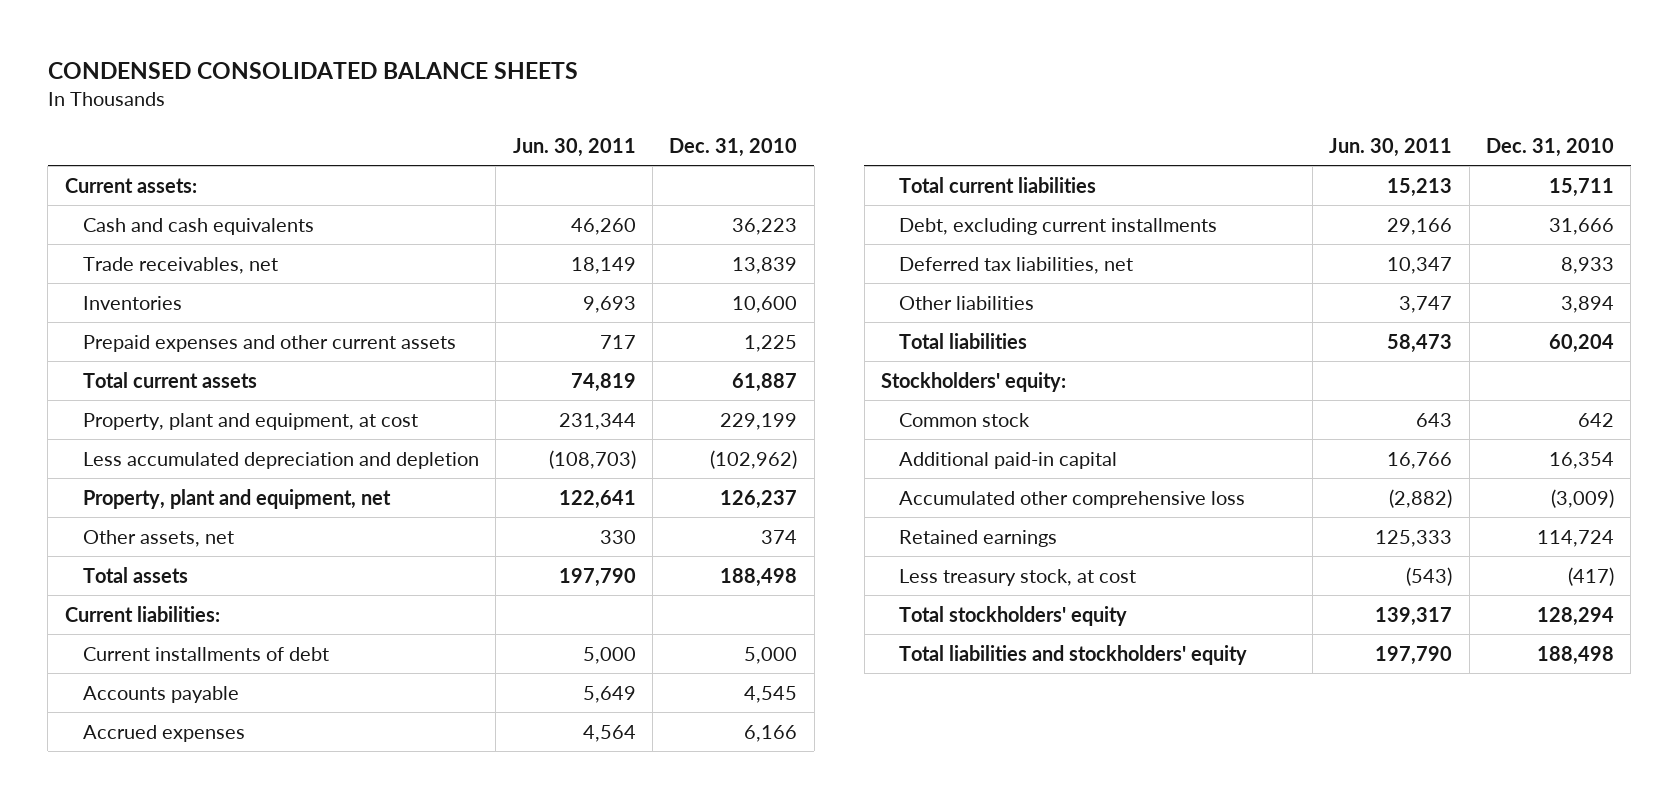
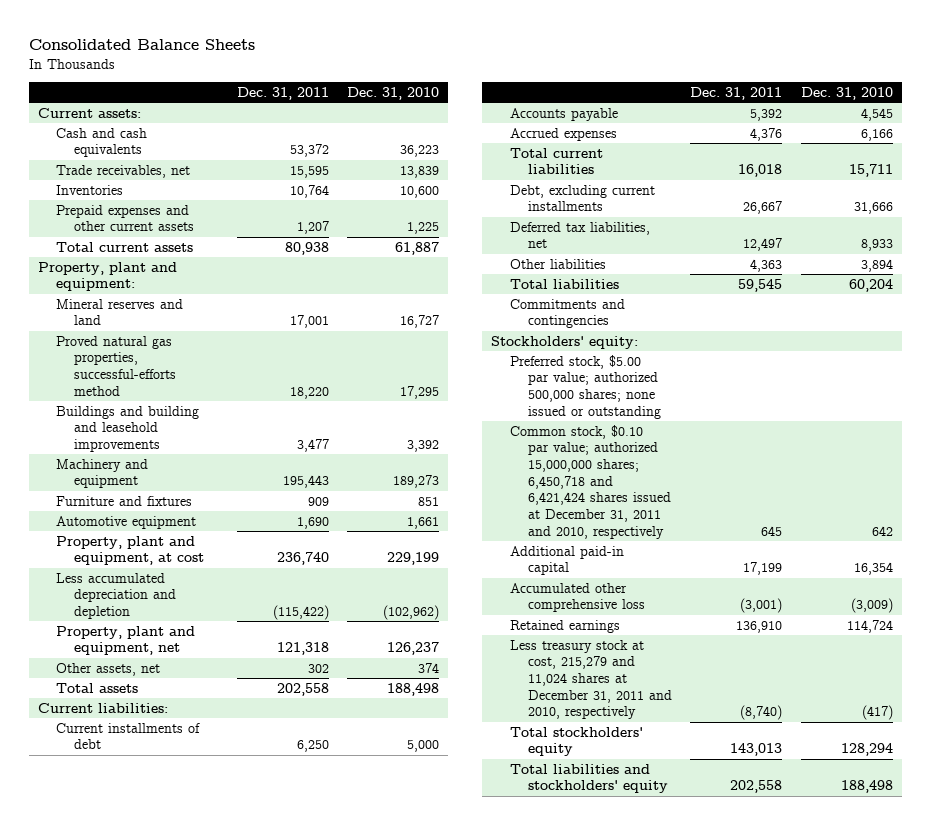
[47,61,578,79] CONDENSED CONSOLIDATED BALANCE SHEETS -> [28,39,255,51] Consolidated Balance Sheets
[512,137,636,157] Jun. 30, 2011 -> none
none -> [236,87,329,101] Dec. 31, 2011
none -> [37,261,177,292] Property, plant and equipment:
none -> [56,298,184,326] Mineral reserves and land
none -> [56,335,177,396] Proved natural gas properties, successful-efforts method
none -> [56,405,200,453] Buildings and building and leasehold improvements
none -> [56,458,149,489] Machinery and equipment
none -> [56,495,193,506] Furniture and fixtures
none -> [56,515,197,529] Automotive equipment
none -> [509,298,625,329] Commitments and contingencies
none -> [509,354,662,419] Preferred stock, $5.00 par value; authorized 500,000 shares; none issued or outstanding
[899,412,1031,427] Common stock -> [509,424,672,539] Common stock, $0.10 par value; authorized 15,000,000 shares; 6,450,718 and 6,421,424 shares issued at December 31, 2011 and 2010, respectively
[899,568,1137,586] Less treasury stock, at cost -> [509,639,673,720] Less treasury stock at cost, 215,279 and 11,024 shares at December 31, 2011 and 2010, respectively

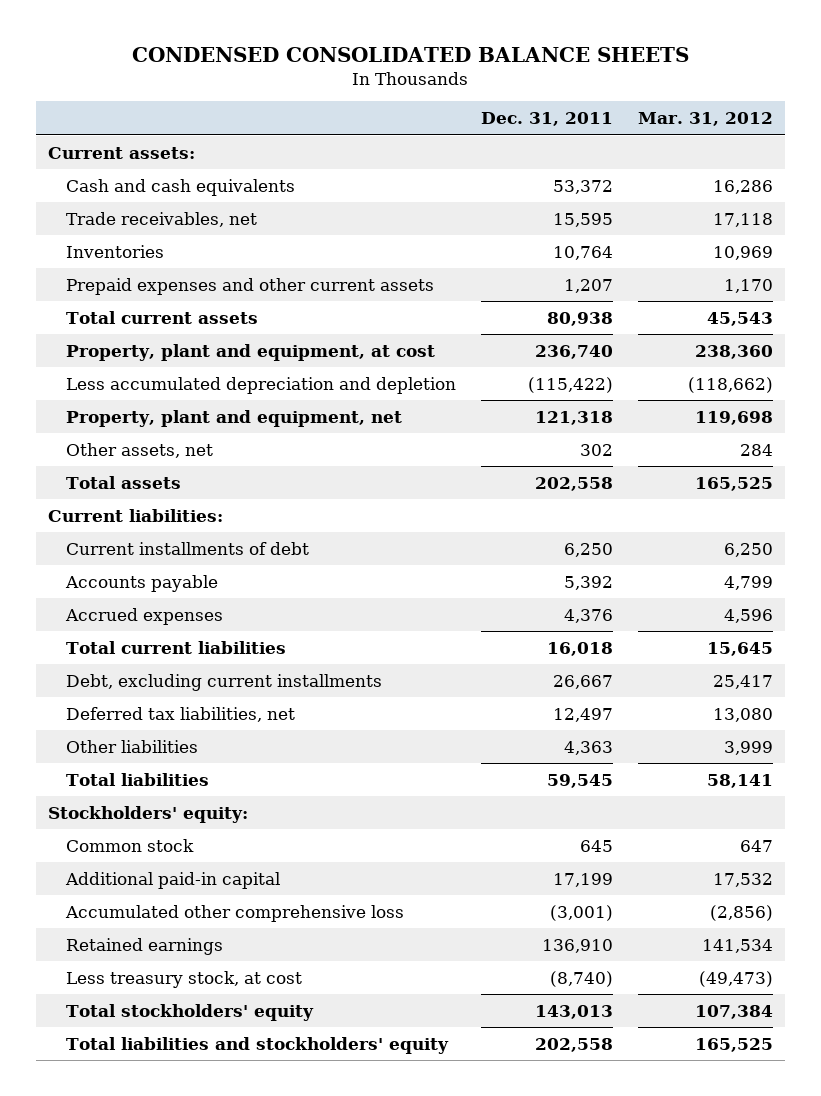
[28,39,255,51] Consolidated Balance Sheets -> [132,46,690,62] CONDENSED CONSOLIDATED BALANCE SHEETS
[346,87,439,101] Dec. 31, 2010 -> none
none -> [637,112,773,127] Mar. 31, 2012
[37,261,177,292] Property, plant and equipment: -> none
[56,298,184,326] Mineral reserves and land -> none
[56,335,177,396] Proved natural gas properties, successful-efforts method -> none
[56,405,200,453] Buildings and building and leasehold improvements -> none
[56,458,149,489] Machinery and equipment -> none
[56,495,193,506] Furniture and fixtures -> none
[56,515,197,529] Automotive equipment -> none
[509,298,625,329] Commitments and contingencies -> none
[509,354,662,419] Preferred stock, $5.00 par value; authorized 500,000 shares; none issued or outstanding -> none
[509,424,672,539] Common stock, $0.10 par value; authorized 15,000,000 shares; 6,450,718 and 6,421,424 shares issued at December 31, 2011 and 2010, respectively -> [65,838,194,852] Common stock
[509,639,673,720] Less treasury stock at cost, 215,279 and 11,024 shares at December 31, 2011 and 2010, respectively -> [65,970,302,988] Less treasury stock, at cost

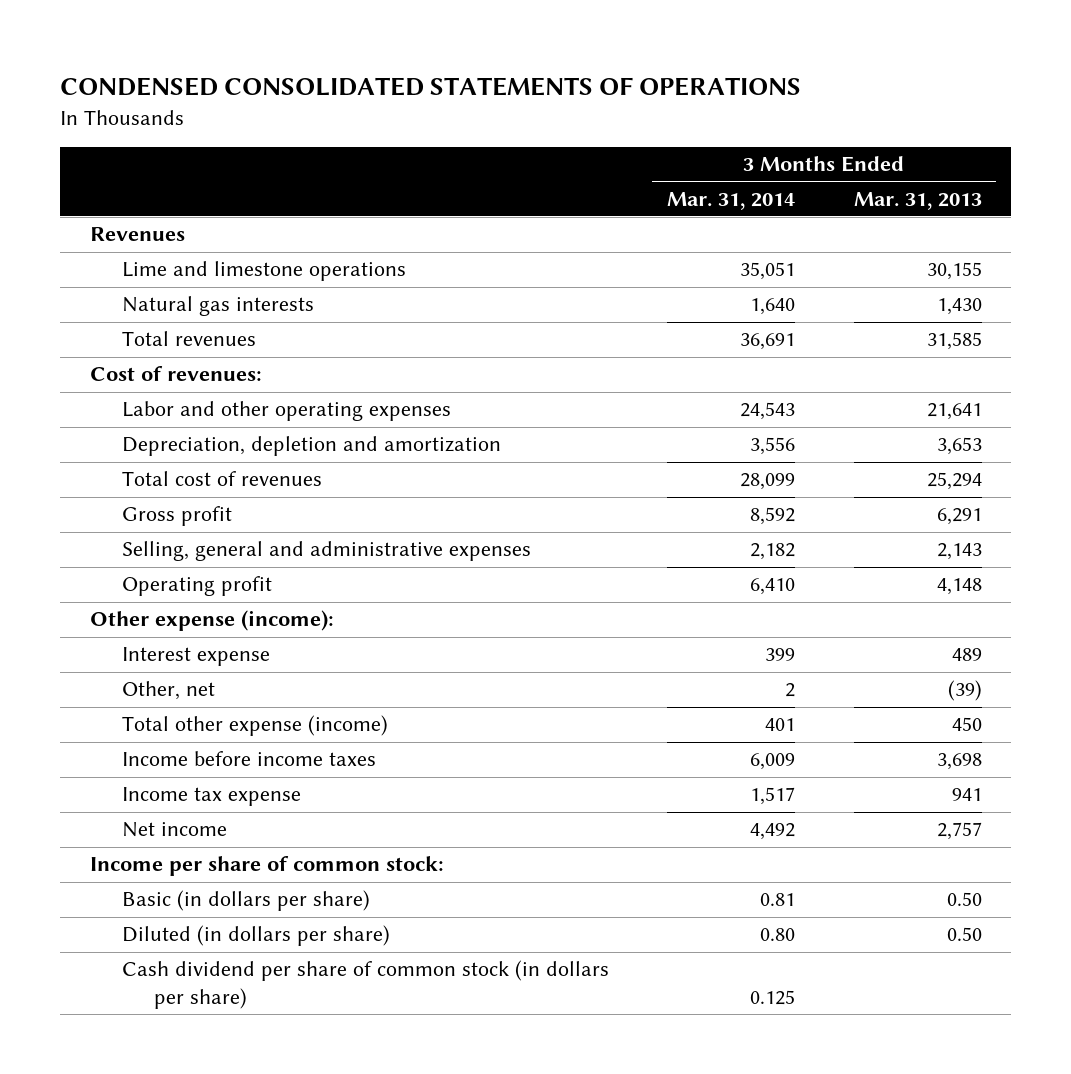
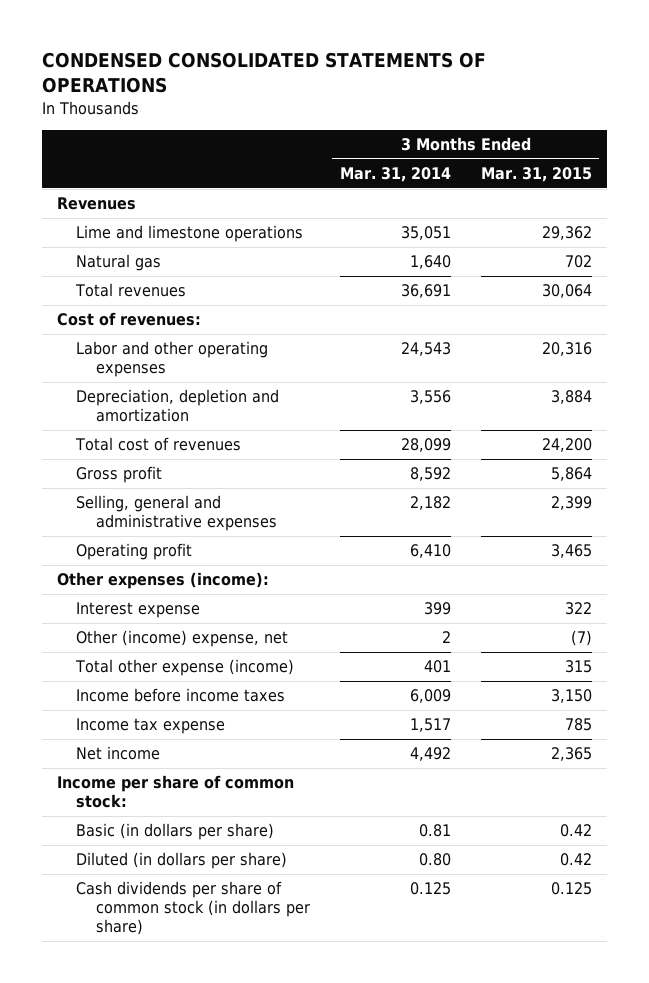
[853,191,982,210] Mar. 31, 2013 -> none
none -> [480,167,592,183] Mar. 31, 2015
[121,296,314,317] Natural gas interests -> [76,254,162,272] Natural gas
[89,610,334,632] Other expense (income): -> [57,572,270,590] Other expenses (income):
[121,681,215,701] Other, net -> [76,630,289,648] Other (income) expense, net
[121,960,609,1010] Cash dividend per share of common stock (in dollars per share) -> [76,881,310,936] Cash dividends per share of common stock (in dollars per share)

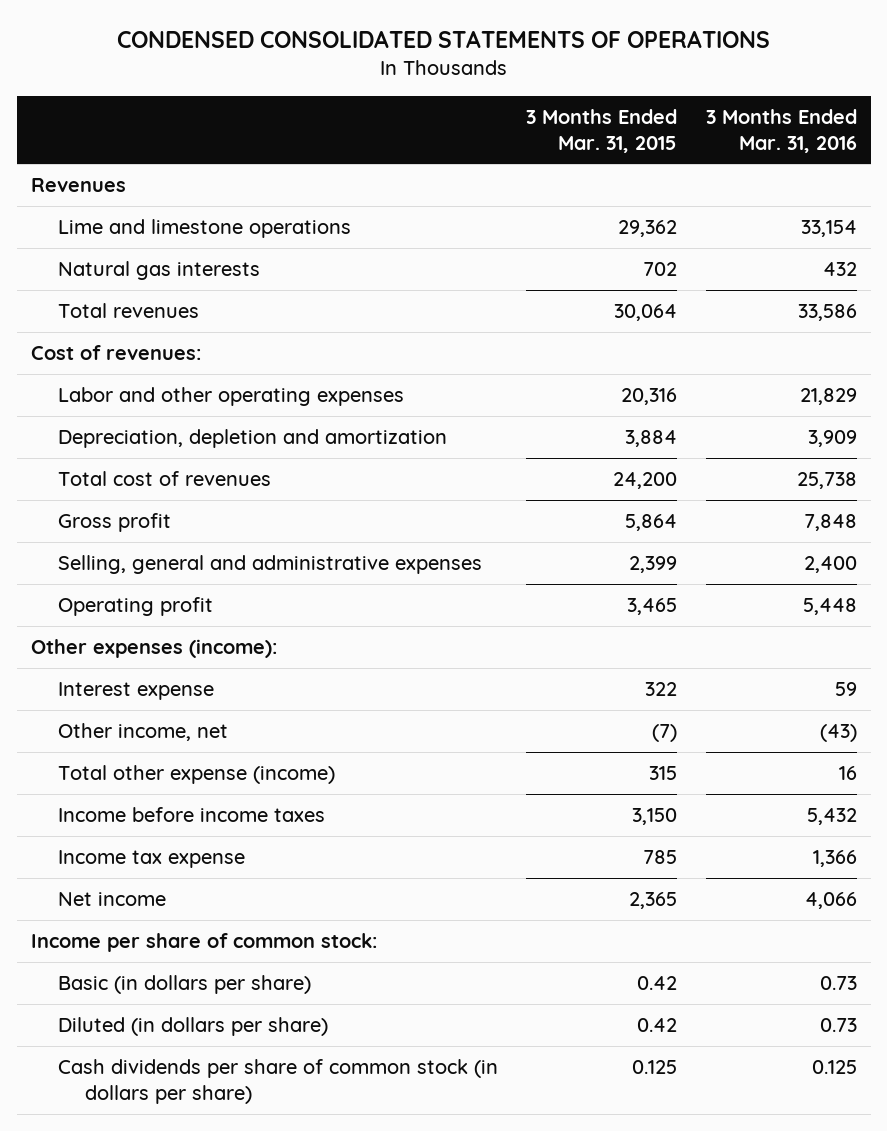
[339,167,451,183] Mar. 31, 2014 -> none
none -> [705,108,857,153] 3 Months Ended Mar. 31, 2016
[76,254,162,272] Natural gas -> [58,261,261,281] Natural gas interests
[76,630,289,648] Other (income) expense, net -> [58,723,229,742] Other income, net

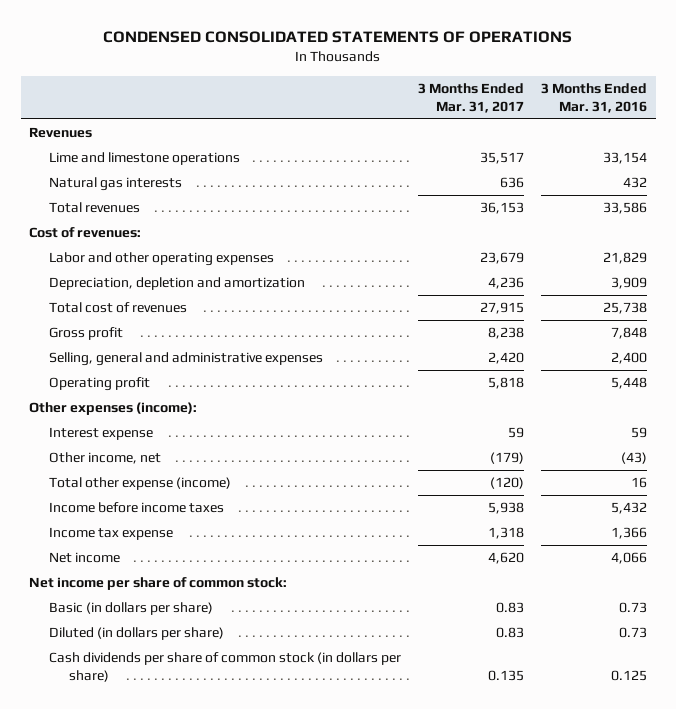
[526,108,678,153] 3 Months Ended Mar. 31, 2015 -> none
none -> [418,82,525,113] 3 Months Ended Mar. 31, 2017
[30,933,377,953] Income per share of common stock: -> [29,577,288,591] Net income per share of common stock:

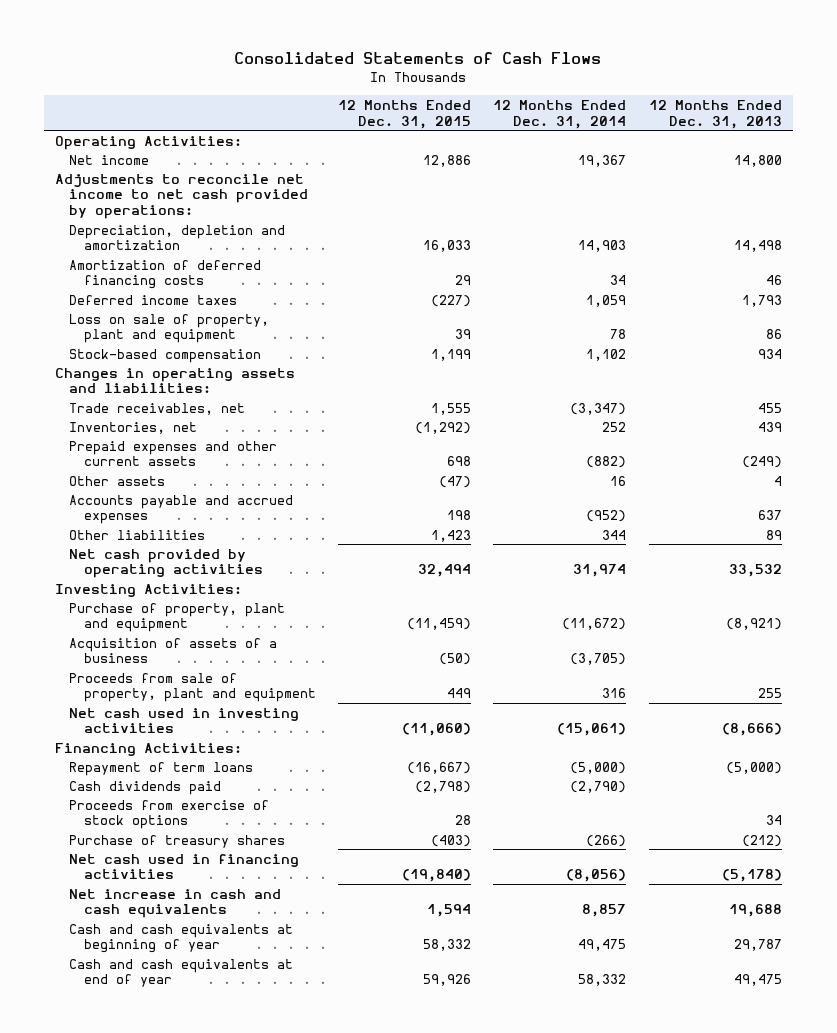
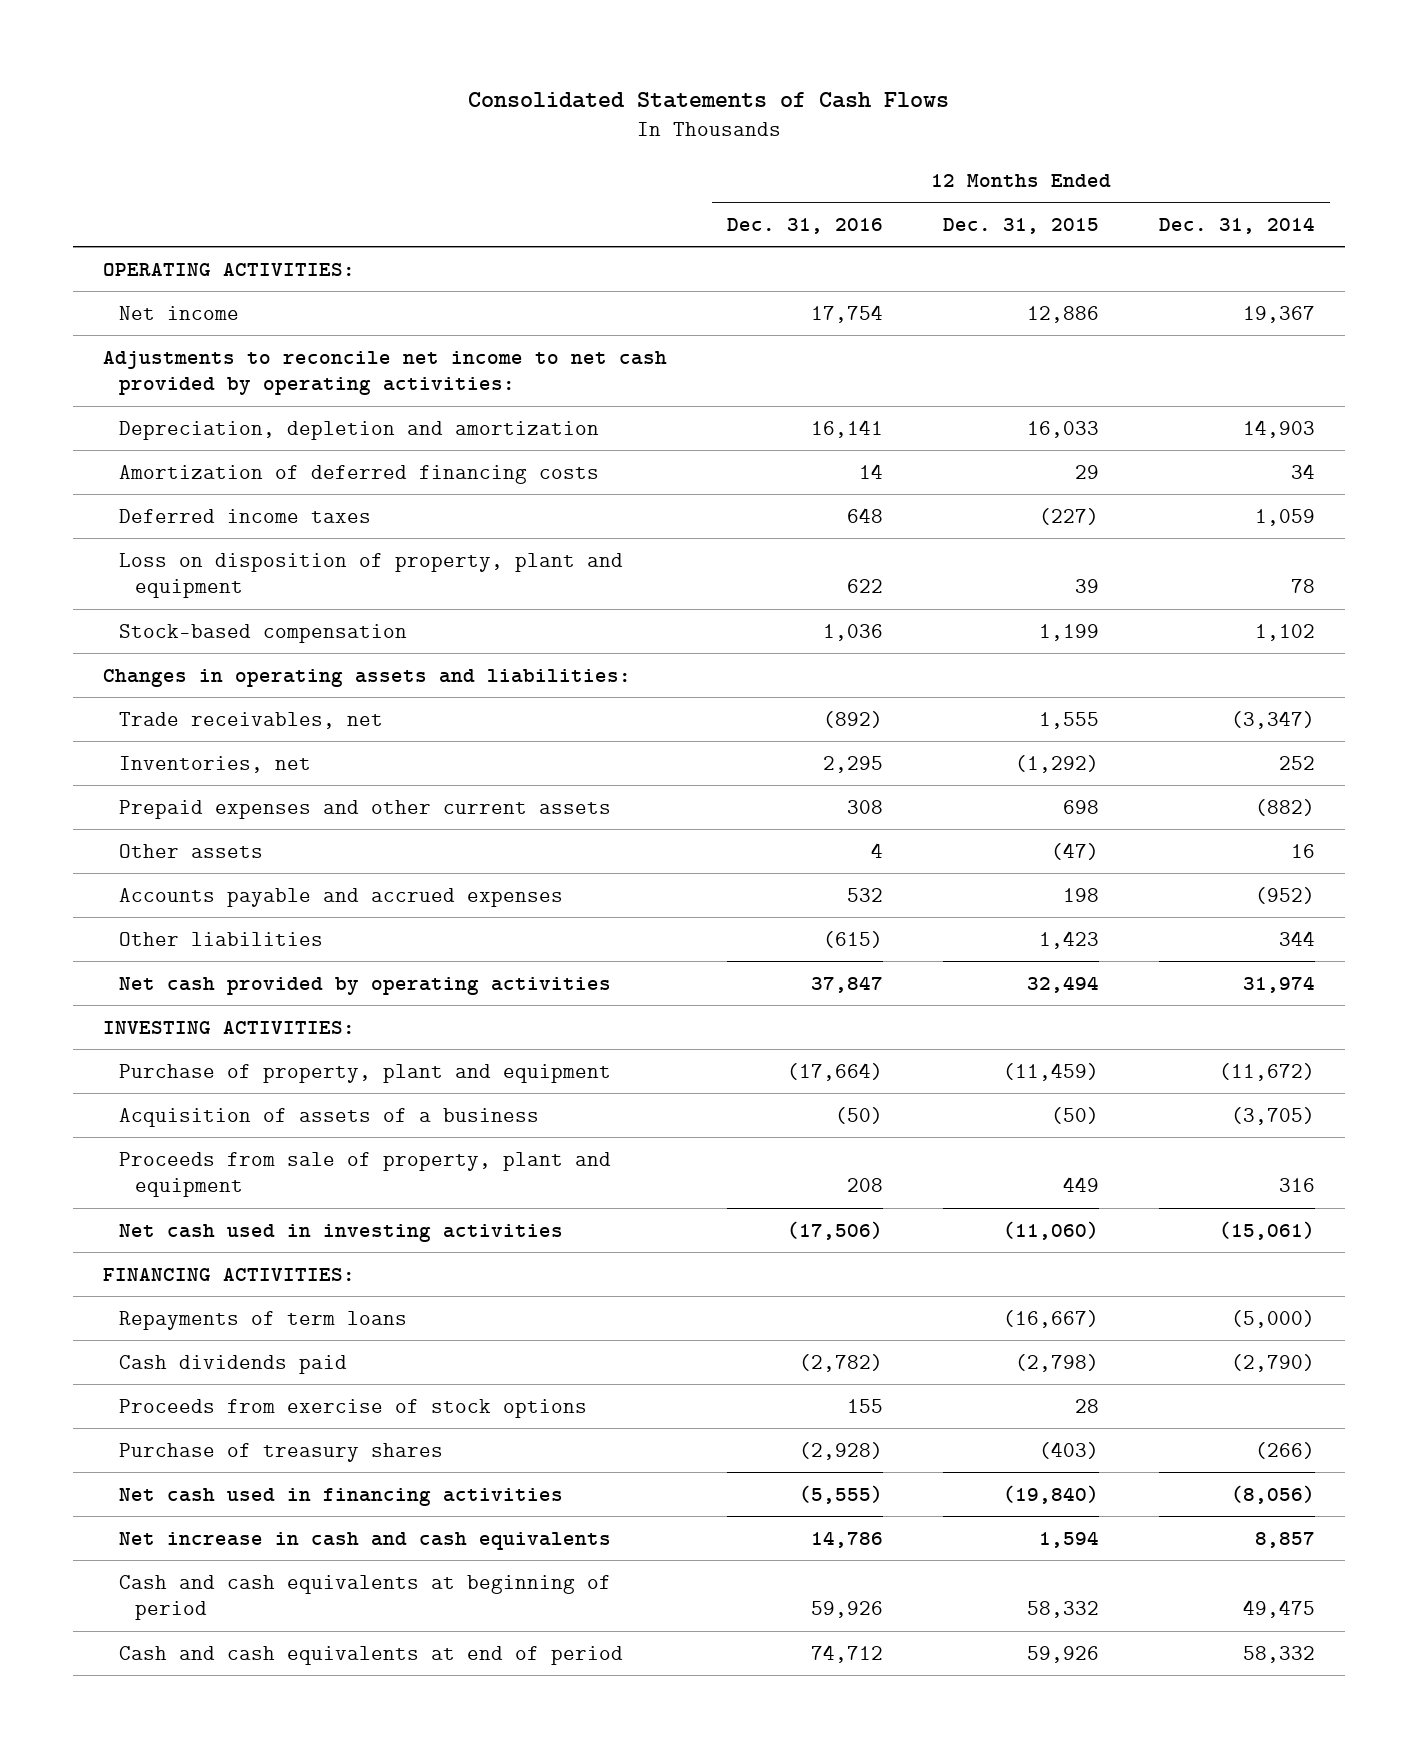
[648,99,782,129] 12 Months Ended Dec. 31, 2013 -> none
none -> [726,218,883,235] Dec. 31, 2016
[54,135,242,150] Operating Activities: -> [102,262,355,276] OPERATING ACTIVITIES:
[54,173,309,219] Adjustments to reconcile net income to net cash provided by operations: -> [102,350,667,396] Adjustments to reconcile net income to net cash provided by operating activities:
[69,313,270,344] Loss on sale of property, plant and equipment -> [118,552,623,599] Loss on disposition of property, plant and equipment
[54,583,242,597] Investing Activities: -> [102,1020,355,1034] INVESTING ACTIVITIES:
[54,742,242,756] Financing Activities: -> [102,1267,355,1281] FINANCING ACTIVITIES:
[69,761,254,776] Repayment of term loans -> [118,1310,407,1330] Repayments of term loans
[69,923,294,954] Cash and cash equivalents at beginning of year -> [118,1574,611,1621] Cash and cash equivalents at beginning of period
[69,958,294,988] Cash and cash equivalents at end of year -> [118,1645,623,1665] Cash and cash equivalents at end of period

